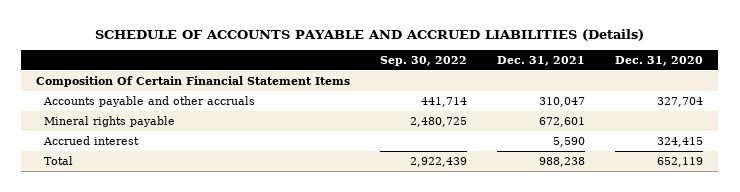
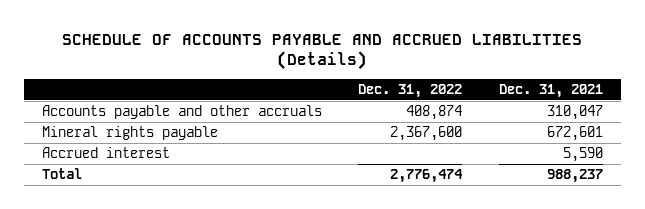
[380,55,468,66] Sep. 30, 2022 -> none
[615,55,704,66] Dec. 31, 2020 -> none
none -> [358,83,463,98] Dec. 31, 2022
[36,76,351,88] Composition Of Certain Financial Statement Items -> none
[539,157,586,168] 988,238 -> [546,169,603,184] 988,237

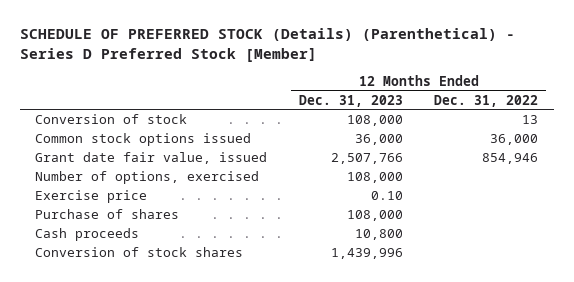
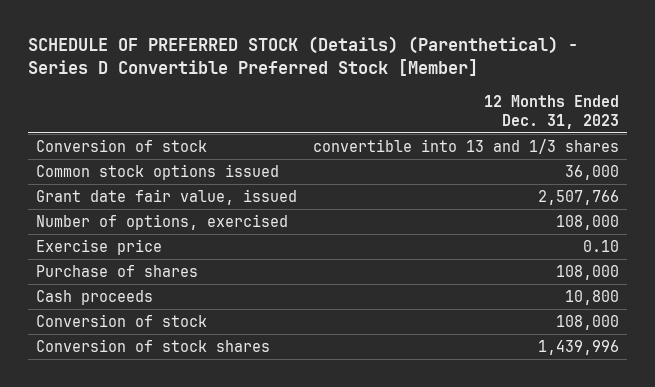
[19,28,515,63] SCHEDULE OF PREFERRED STOCK (Details) (Parenthetical) - Series D Preferred Stock [Member] -> [27,35,578,76] SCHEDULE OF PREFERRED STOCK (Details) (Parenthetical) - Series D Convertible Preferred Stock [Member]
[434,94,539,107] Dec. 31, 2022 -> none
none -> [35,139,207,153] Conversion of stock
[35,113,188,124] Conversion of stock -> [35,314,207,328] Conversion of stock

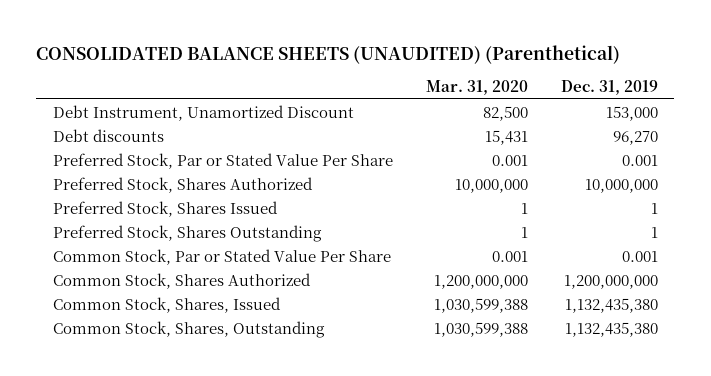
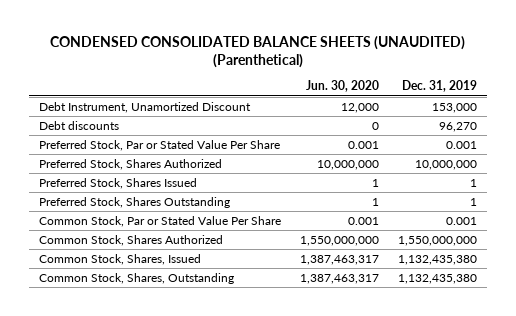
[36,44,621,64] CONSOLIDATED BALANCE SHEETS (UNAUDITED) (Parenthetical) -> [49,36,465,69] CONDENSED CONSOLIDATED BALANCE SHEETS (UNAUDITED) (Parenthetical)
[425,80,528,96] Mar. 31, 2020 -> none
none -> [305,80,379,93] Jun. 30, 2020
[563,274,658,289] 1,200,000,000 -> [398,235,478,246] 1,550,000,000

